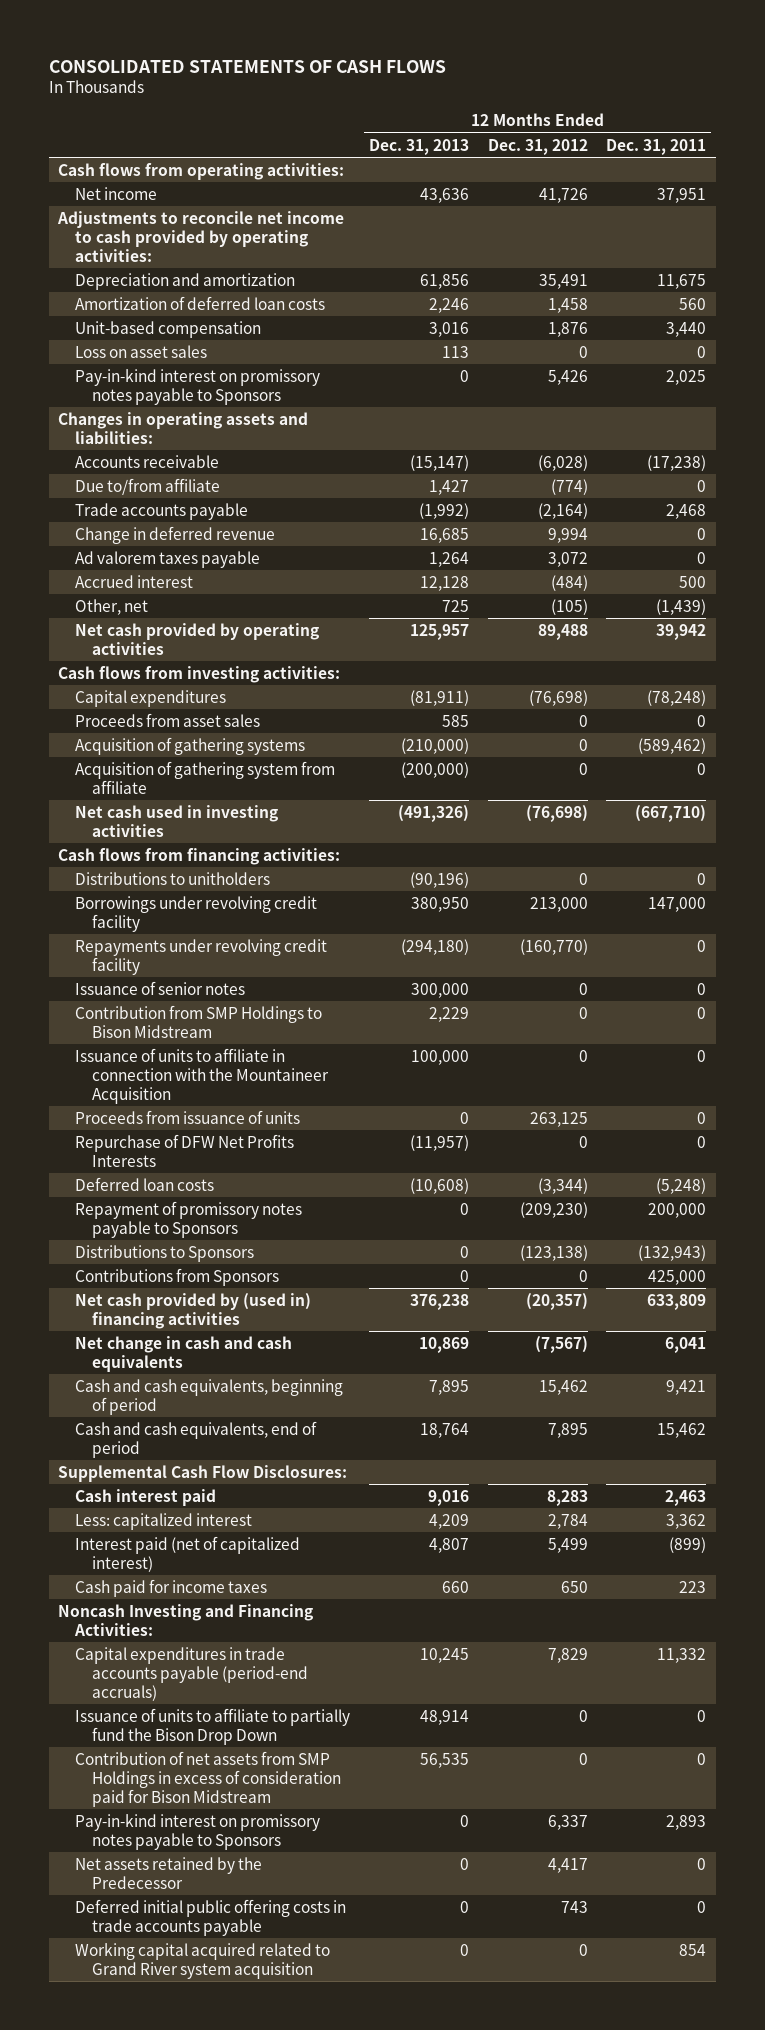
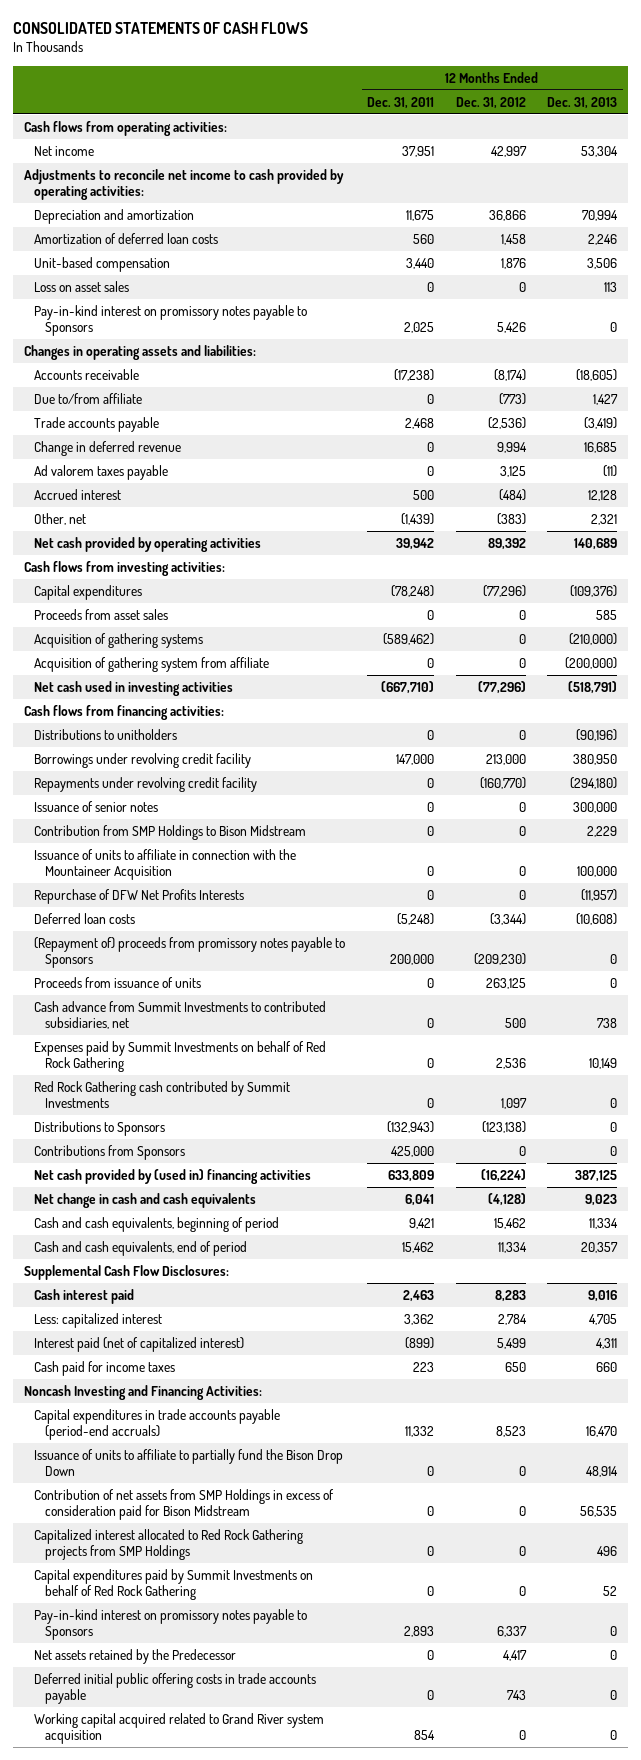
[419,187,469,203] 43,636 -> [581,145,619,157] 53,304
[538,187,588,203] 41,726 -> [490,145,527,157] 42,997
[419,273,469,289] 61,856 -> [582,209,619,221] 70,994
[538,273,588,289] 35,491 -> [488,209,526,221] 36,866
[428,321,469,337] 3,016 -> [587,257,618,269] 3,506
[409,454,469,471] (15,147) -> [576,368,618,381] (18,605)
[537,454,588,471] (6,028) -> [493,368,526,381] (8,174)
[550,478,588,495] (774) -> [498,392,526,405] (773)
[418,502,469,519] (1,992) -> [584,416,618,429] (3,419)
[537,502,588,519] (2,164) -> [487,416,526,429] (2,536)
[428,551,469,567] 1,264 -> [603,464,618,477] (11)
[547,551,588,567] 3,072 -> [499,465,526,477] 3,125
[441,599,469,612] 725 -> [591,513,618,525] 2,321
[550,598,588,615] (105) -> [496,512,526,525] (383)
[409,623,469,640] 125,957 -> [574,537,618,550] 140,689
[537,623,588,640] 89,488 -> [487,537,526,550] 89,392
[409,689,469,706] (81,911) -> [570,584,618,597] (109,376)
[528,689,588,706] (76,698) -> [482,584,526,597] (77,296)
[397,804,469,822] (491,326) -> [568,680,618,694] (518,791)
[525,804,588,822] (76,698) -> [477,680,526,694] (77,296)
[74,1200,302,1238] Repayment of promissory notes payable to Sponsors -> [34,936,346,969] (Repayment of) proceeds from promissory notes payable to Sponsors
[74,1109,300,1124] Proceeds from issuance of units -> [34,976,202,988] Proceeds from issuance of units
none -> [34,1000,327,1030] Cash advance from Summit Investments to contributed subsidiaries, net
none -> [34,1040,327,1073] Expenses paid by Summit Investments on behalf of Red Rock Gathering
none -> [34,1080,291,1109] Red Rock Gathering cash contributed by Summit Investments
[409,1293,469,1310] 376,238 -> [575,1169,618,1182] 387,125
[525,1292,588,1310] (20,357) -> [480,1168,526,1182] (16,224)
[418,1336,469,1353] 10,869 -> [585,1193,618,1206] 9,023
[534,1335,588,1353] (7,567) -> [487,1192,526,1206] (4,128)
[428,1379,469,1395] 7,895 -> [589,1217,619,1229] 11,334
[419,1422,469,1438] 18,764 -> [581,1241,619,1253] 20,357
[547,1422,588,1438] 7,895 -> [497,1241,527,1253] 11,334
[428,1513,469,1529] 4,209 -> [589,1313,618,1325] 4,705
[428,1537,469,1553] 4,807 -> [596,1337,618,1349] 4,311
[419,1647,469,1663] 10,245 -> [586,1426,618,1438] 16,470
[547,1647,588,1663] 7,829 -> [495,1426,526,1438] 8,523
none -> [34,1528,304,1561] Capitalized interest allocated to Red Rock Gathering projects from SMP Holdings
none -> [34,1568,314,1601] Capital expenditures paid by Summit Investments on behalf of Red Rock Gathering

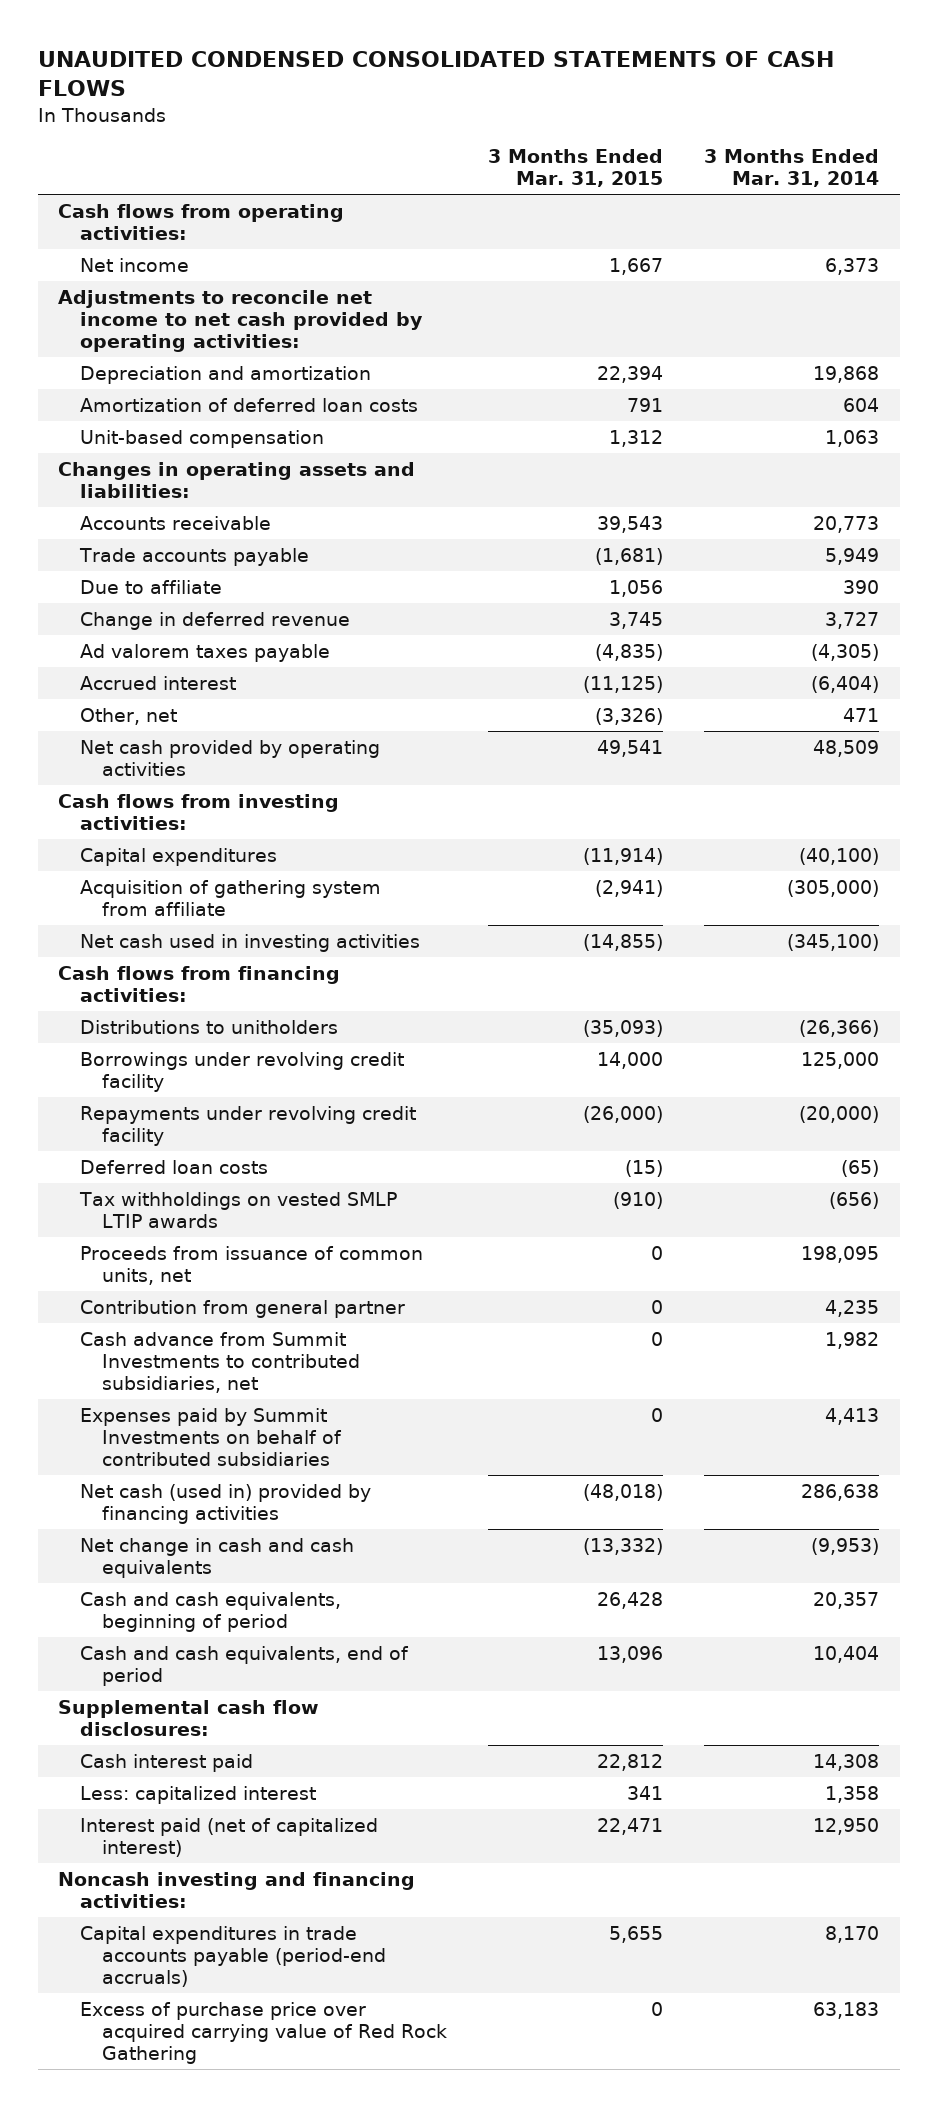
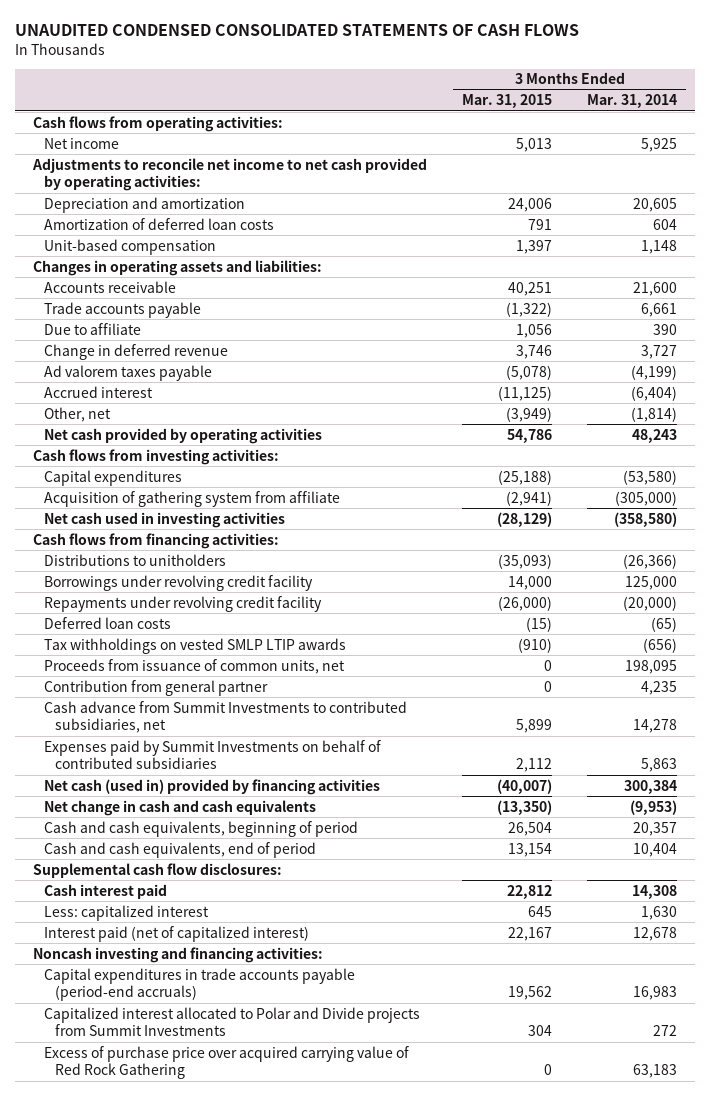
[609,257,664,275] 1,667 -> [515,137,552,152] 5,013
[825,257,880,275] 6,373 -> [641,137,678,152] 5,925
[597,365,664,383] 22,394 -> [507,197,552,212] 24,006
[813,365,880,383] 19,868 -> [633,197,678,212] 20,605
[609,429,664,447] 1,312 -> [515,239,552,254] 1,397
[825,429,880,447] 1,063 -> [641,239,678,254] 1,148
[597,515,664,533] 39,543 -> [507,281,552,296] 40,251
[813,515,880,533] 20,773 -> [633,281,678,296] 21,600
[595,547,664,565] (1,681) -> [505,301,552,317] (1,322)
[825,547,880,565] 5,949 -> [641,302,678,317] 6,661
[609,611,664,629] 3,745 -> [515,344,552,359] 3,746
[595,643,664,661] (4,835) -> [505,364,552,380] (5,078)
[811,643,880,661] (4,305) -> [631,364,678,380] (4,199)
[595,707,664,725] (3,326) -> [505,406,552,422] (3,949)
[843,707,880,722] 471 -> [631,406,678,422] (1,814)
[597,739,664,757] 49,541 -> [506,428,552,443] 54,786
[813,739,880,757] 48,509 -> [632,428,678,443] 48,243
[583,847,664,865] (11,914) -> [497,469,552,485] (25,188)
[799,847,880,865] (40,100) -> [623,469,678,485] (53,580)
[583,933,664,951] (14,855) -> [496,511,552,527] (28,129)
[787,933,880,951] (345,100) -> [614,511,678,527] (358,580)
[651,1331,664,1346] 0 -> [515,719,552,734] 5,899
[825,1331,880,1349] 1,982 -> [633,719,678,734] 14,278
[651,1407,664,1422] 0 -> [515,758,552,773] 2,112
[825,1407,880,1425] 4,413 -> [641,758,678,773] 5,863
[583,1483,664,1501] (48,018) -> [496,778,552,794] (40,007)
[801,1483,880,1501] 286,638 -> [624,779,678,794] 300,384
[583,1537,664,1555] (13,332) -> [496,799,552,815] (13,350)
[597,1591,664,1609] 26,428 -> [507,821,552,836] 26,504
[597,1645,664,1663] 13,096 -> [507,842,552,857] 13,154
[627,1785,664,1800] 341 -> [527,905,552,917] 645
[825,1785,880,1803] 1,358 -> [641,905,678,920] 1,630
[597,1817,664,1835] 22,471 -> [507,926,552,941] 22,167
[813,1817,880,1835] 12,950 -> [633,926,678,941] 12,678
[609,1925,664,1943] 5,655 -> [507,986,552,1001] 19,562
[825,1925,880,1943] 8,170 -> [633,986,678,1001] 16,983
none -> [43,1006,420,1037] Capitalized interest allocated to Polar and Divide projects from Summit Investments

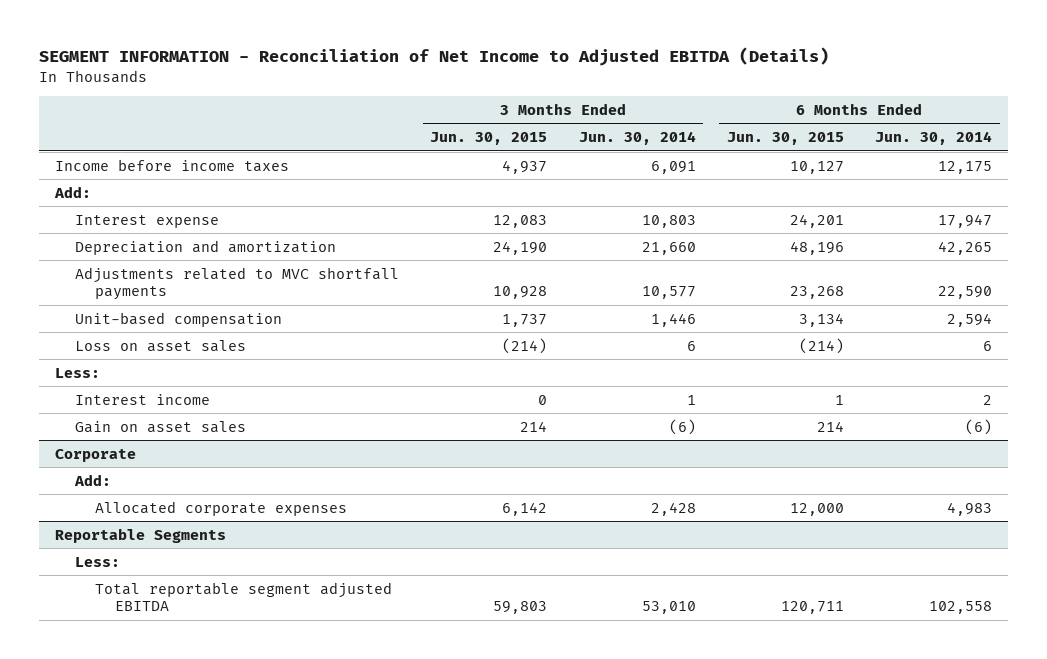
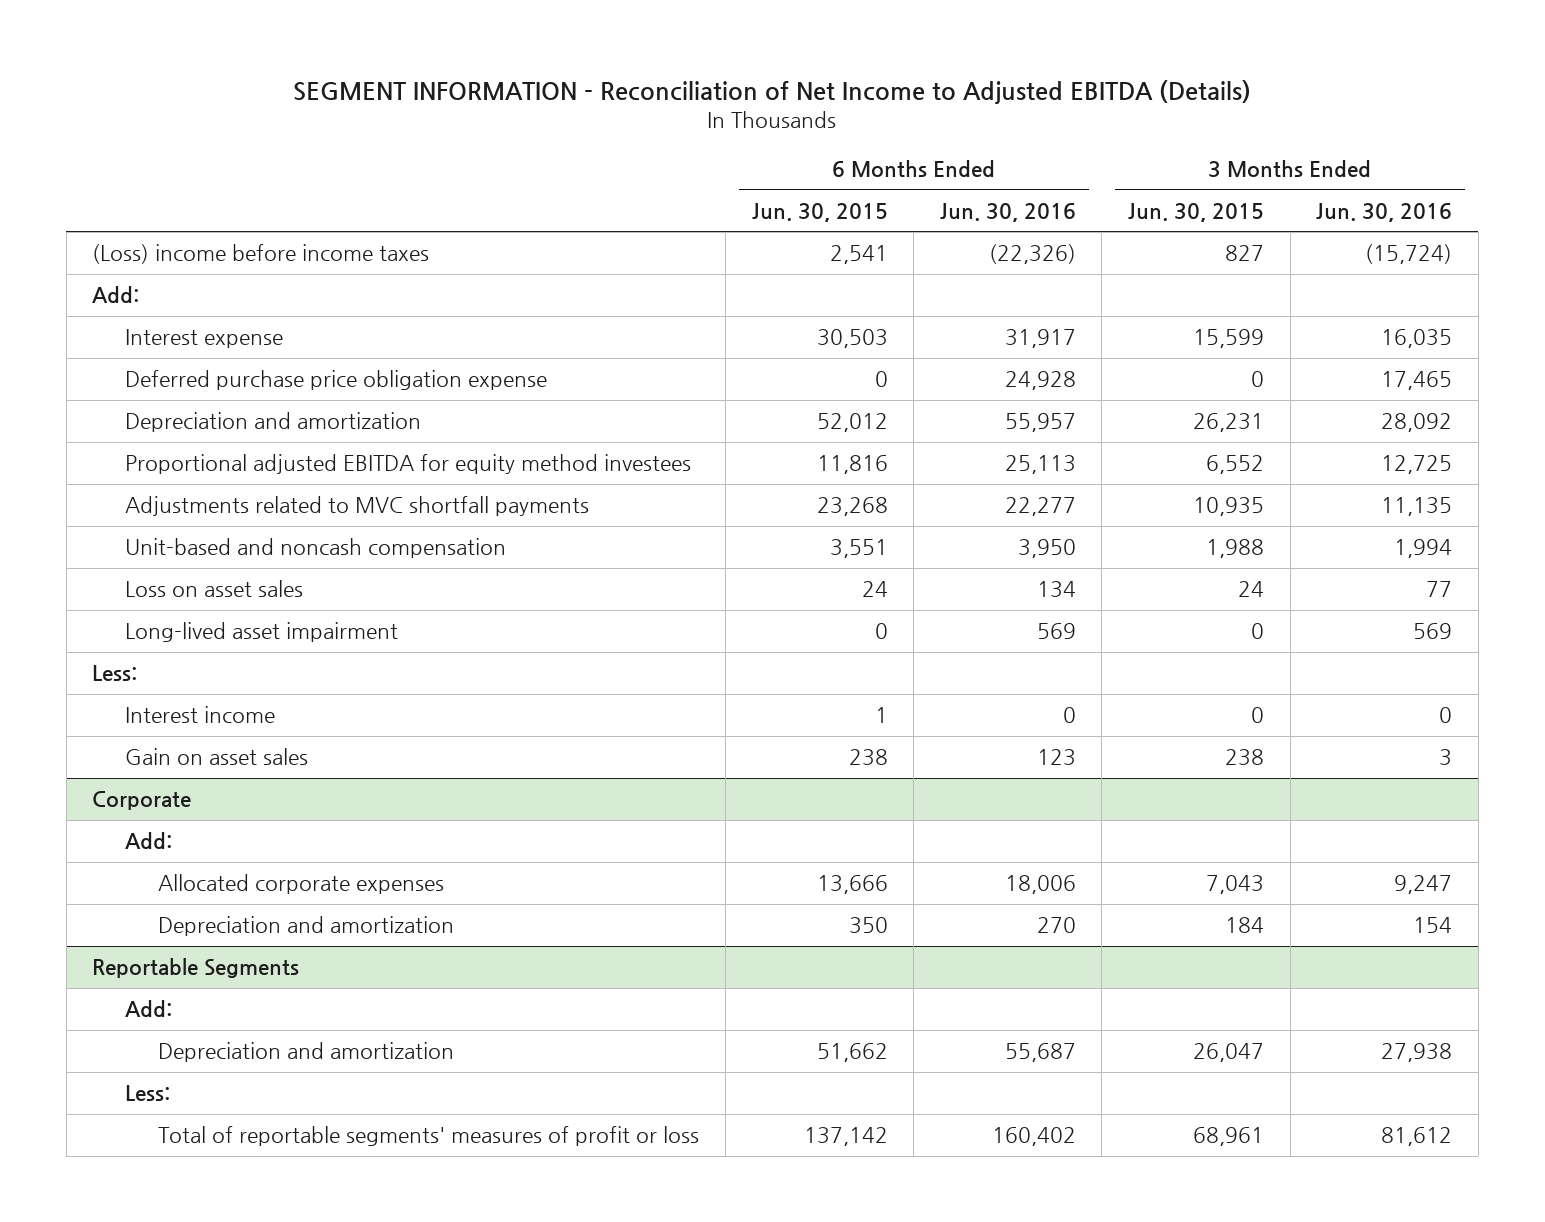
[578,131,696,146] Jun. 30, 2014 -> none
[875,131,993,146] Jun. 30, 2014 -> none
none -> [939,202,1076,222] Jun. 30, 2016
none -> [1316,202,1453,222] Jun. 30, 2016
[55,158,290,172] Income before income taxes -> [92,244,430,265] (Loss) income before income taxes
[502,159,548,174] 4,937 -> [1224,245,1264,262] 827
[789,160,844,174] 10,127 -> [829,245,888,265] 2,541
[493,214,548,228] 12,083 -> [1192,329,1264,349] 15,599
[789,213,844,228] 24,201 -> [816,329,888,349] 30,503
none -> [125,370,548,391] Deferred purchase price obligation expense
[493,240,548,255] 24,190 -> [1192,413,1264,433] 26,231
[789,240,844,255] 48,196 -> [816,413,888,433] 52,012
none -> [125,454,692,475] Proportional adjusted EBITDA for equity method investees
[493,286,548,300] 10,928 -> [1192,497,1264,517] 10,935
[75,311,283,327] Unit-based compensation -> [125,538,507,559] Unit-based and noncash compensation
[502,313,548,327] 1,737 -> [1205,539,1264,559] 1,988
[798,312,844,327] 3,134 -> [829,539,888,559] 3,551
[502,337,548,354] (214) -> [1237,581,1264,598] 24
[798,337,844,354] (214) -> [861,581,888,598] 24
none -> [125,622,399,643] Long-lived asset impairment
[520,420,548,432] 214 -> [1224,749,1264,767] 238
[816,420,844,432] 214 -> [848,749,888,767] 238
[502,501,548,516] 6,142 -> [1205,875,1264,895] 7,043
[789,502,844,516] 12,000 -> [816,875,888,895] 13,666
none -> [158,916,455,937] Depreciation and amortization
none -> [125,1000,173,1018] Add:
none -> [158,1042,455,1063] Depreciation and amortization
[95,581,393,612] Total reportable segment adjusted EBITDA -> [158,1126,700,1147] Total of reportable segments' measures of profit or loss
[493,601,548,615] 59,803 -> [1192,1127,1264,1147] 68,961
[780,601,844,615] 120,711 -> [803,1127,888,1147] 137,142

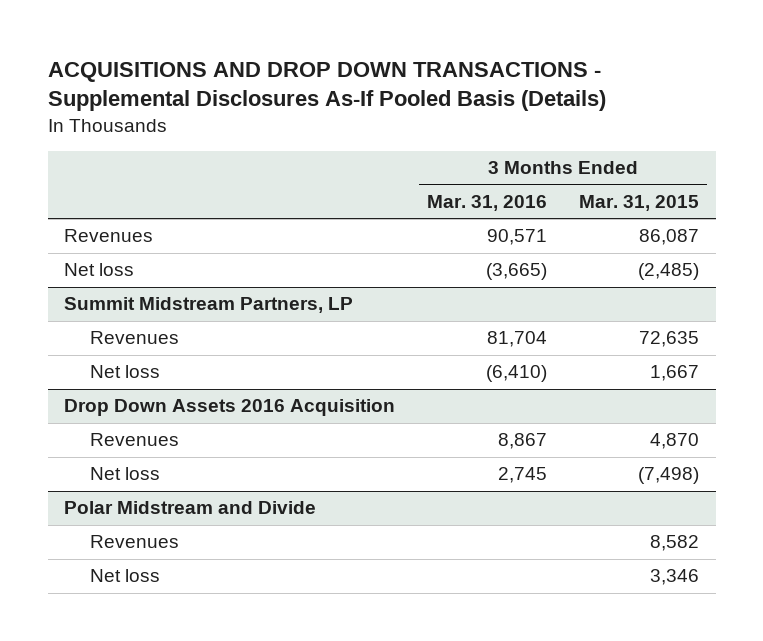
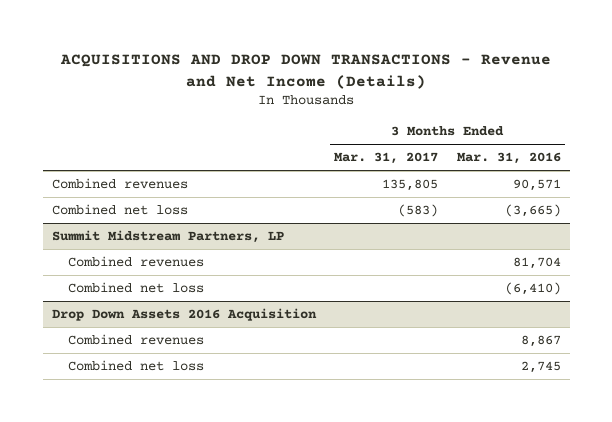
[47,61,606,112] ACQUISITIONS AND DROP DOWN TRANSACTIONS - Supplemental Disclosures As-If Pooled Basis (Details) -> [60,54,552,89] ACQUISITIONS AND DROP DOWN TRANSACTIONS - Revenue and Net Income (Details)
[579,194,700,211] Mar. 31, 2015 -> none
none -> [334,152,439,165] Mar. 31, 2017
[63,229,153,243] Revenues -> [51,178,188,190] Combined revenues
[63,263,134,277] Net loss -> [51,204,188,216] Combined net loss
[90,331,180,345] Revenues -> [68,256,205,268] Combined revenues
[90,365,161,379] Net loss -> [68,282,205,294] Combined net loss
[63,501,316,515] Polar Midstream and Divide -> none
[90,535,180,549] Revenues -> none
[90,569,161,583] Net loss -> none
[90,433,180,447] Revenues -> [68,334,205,346] Combined revenues
[90,467,161,481] Net loss -> [68,360,205,372] Combined net loss

